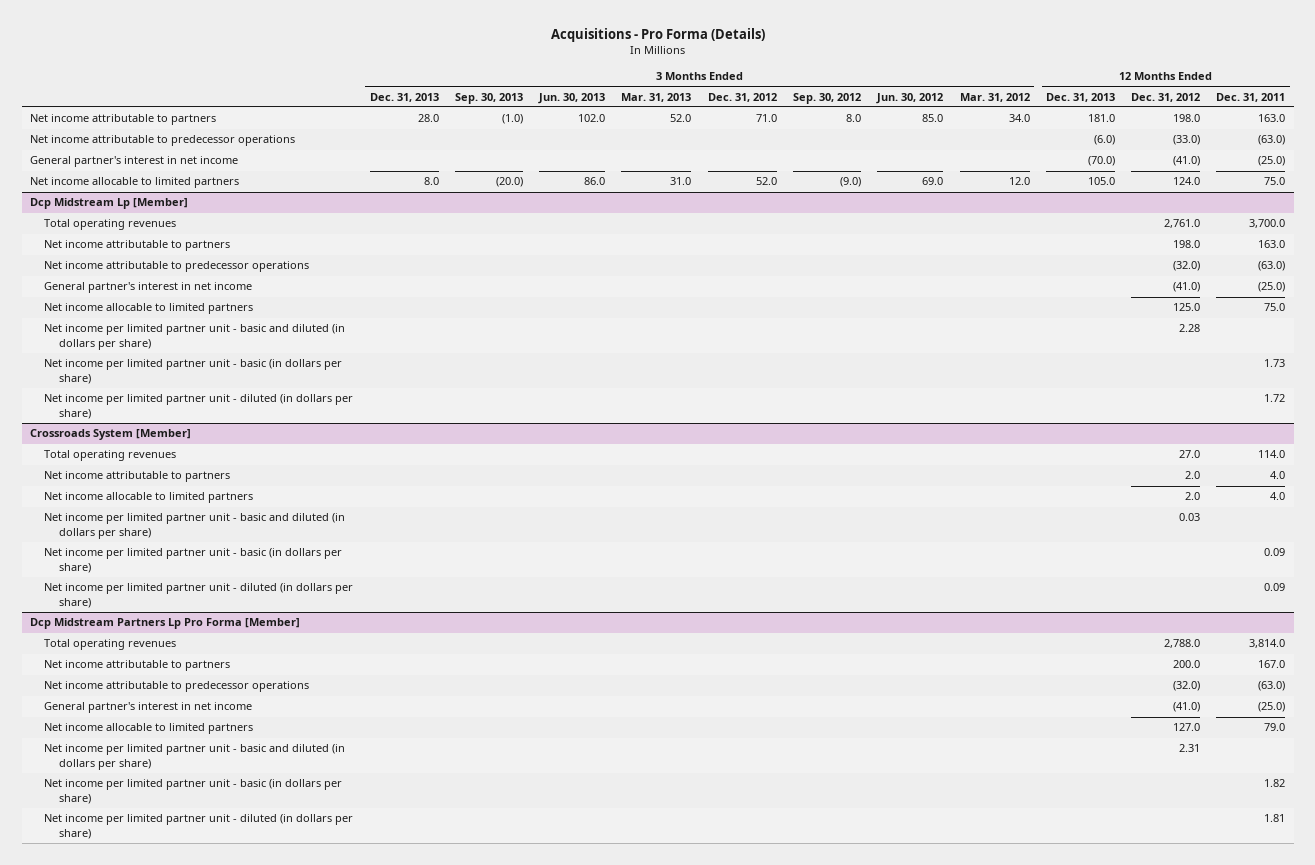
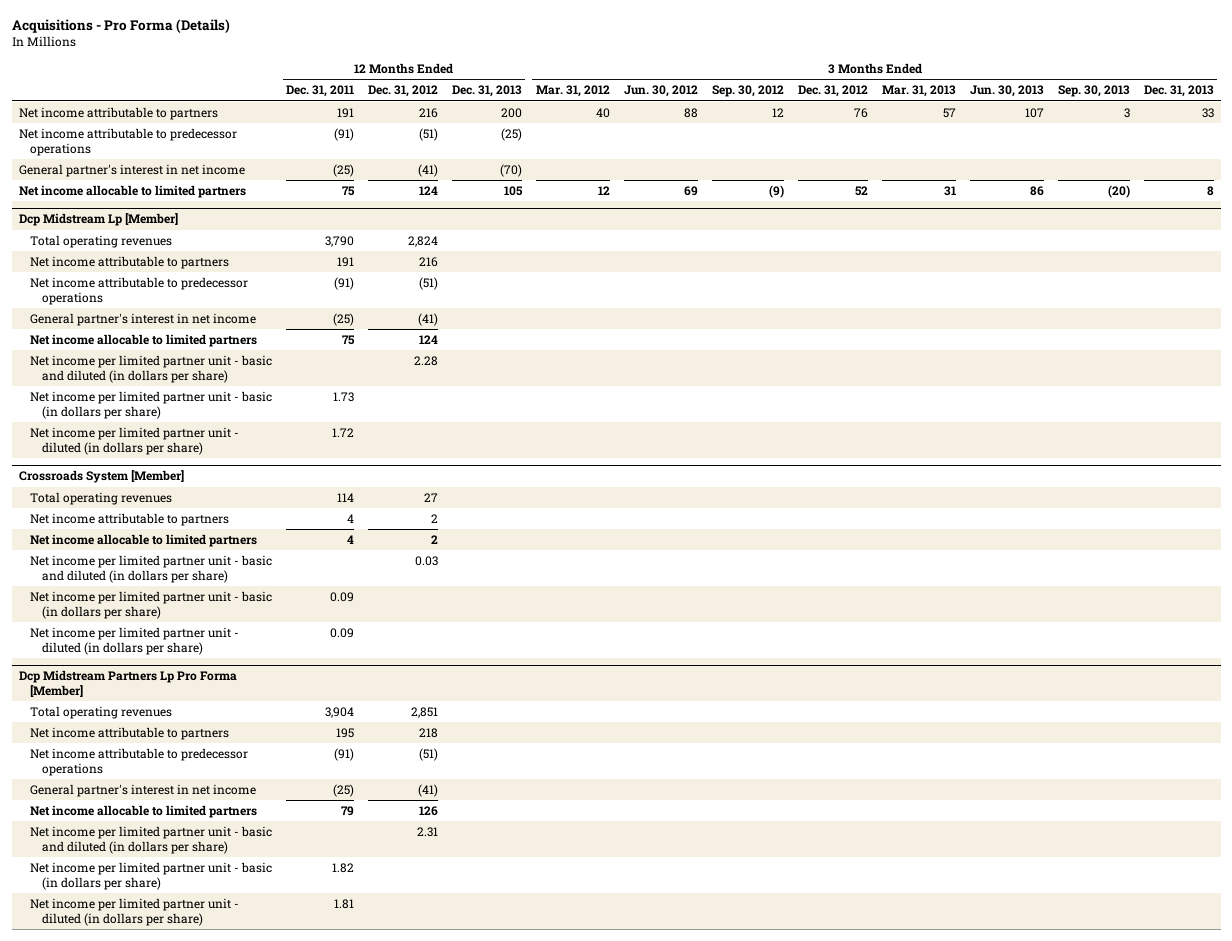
[417,114,439,123] 28.0 -> [1201,107,1214,118] 33
[501,114,523,125] (1.0) -> [1123,107,1130,118] 3
[578,114,606,123] 102.0 -> [1024,107,1044,118] 107
[670,114,692,123] 52.0 -> [942,107,956,118] 57
[755,114,777,123] 71.0 -> [853,107,868,118] 76
[846,114,862,123] 8.0 -> [771,107,784,117] 12
[922,114,944,123] 85.0 -> [683,107,698,118] 88
[1008,114,1030,123] 34.0 -> [595,107,610,118] 40
[1087,114,1115,123] 181.0 -> [501,107,523,118] 200
[1173,114,1201,123] 198.0 -> [419,107,439,118] 216
[1258,114,1286,123] 163.0 -> [337,107,355,118] 191
[1093,135,1115,146] (6.0) -> [501,127,523,141] (25)
[1173,135,1201,146] (33.0) -> [419,127,439,141] (51)
[1258,135,1286,146] (63.0) -> [334,127,355,141] (91)
[1087,156,1115,167] (70.0) -> [500,163,523,177] (70)
[1173,156,1201,167] (41.0) -> [418,163,439,177] (41)
[1258,156,1286,167] (25.0) -> [333,163,355,177] (25)
[423,177,439,186] 8.0 -> [1206,185,1214,196] 8
[495,177,523,188] (20.0) -> [1107,184,1130,198] (20)
[584,177,606,186] 86.0 -> [1029,185,1044,196] 86
[670,177,692,186] 31.0 -> [943,185,956,196] 31
[755,177,777,186] 52.0 -> [854,185,868,196] 52
[840,177,862,188] (9.0) -> [768,184,784,198] (9)
[922,177,944,186] 69.0 -> [683,185,698,196] 69
[1008,177,1030,186] 12.0 -> [597,185,610,195] 12
[1087,177,1115,186] 105.0 -> [504,185,524,196] 105
[1173,177,1201,186] 124.0 -> [419,185,439,195] 124
[1264,177,1286,186] 75.0 -> [342,185,356,196] 75
[1164,219,1201,229] 2,761.0 -> [408,235,439,247] 2,824
[1249,219,1286,229] 3,700.0 -> [325,235,355,247] 3,790
[1173,240,1201,249] 198.0 -> [419,256,439,267] 216
[1258,240,1286,249] 163.0 -> [337,256,355,267] 191
[1173,261,1201,272] (32.0) -> [419,276,439,290] (51)
[1258,261,1286,272] (63.0) -> [334,276,355,290] (91)
[1173,282,1201,293] (41.0) -> [418,312,439,326] (41)
[1258,282,1286,293] (25.0) -> [333,312,355,326] (25)
[1173,303,1201,312] 125.0 -> [419,334,439,344] 124
[1264,303,1286,312] 75.0 -> [342,334,356,345] 75
[1179,450,1201,459] 27.0 -> [424,492,439,502] 27
[1258,450,1286,459] 114.0 -> [337,492,355,502] 114
[1185,471,1201,480] 2.0 -> [431,513,439,523] 2
[1270,471,1286,480] 4.0 -> [347,513,355,523] 4
[1185,492,1201,501] 2.0 -> [431,534,439,544] 2
[1270,492,1286,501] 4.0 -> [347,534,355,544] 4
[1164,639,1201,649] 2,788.0 -> [411,706,439,718] 2,851
[1249,639,1286,649] 3,814.0 -> [325,706,355,718] 3,904
[1173,660,1201,669] 200.0 -> [419,727,439,738] 218
[1258,660,1286,669] 167.0 -> [336,727,355,738] 195
[1173,681,1201,692] (32.0) -> [419,747,439,761] (51)
[1258,681,1286,692] (63.0) -> [334,747,355,761] (91)
[1173,702,1201,713] (41.0) -> [418,783,439,797] (41)
[1258,702,1286,713] (25.0) -> [333,783,355,797] (25)
[1173,723,1201,732] 127.0 -> [419,805,439,816] 126
[1264,723,1286,732] 79.0 -> [341,805,355,816] 79

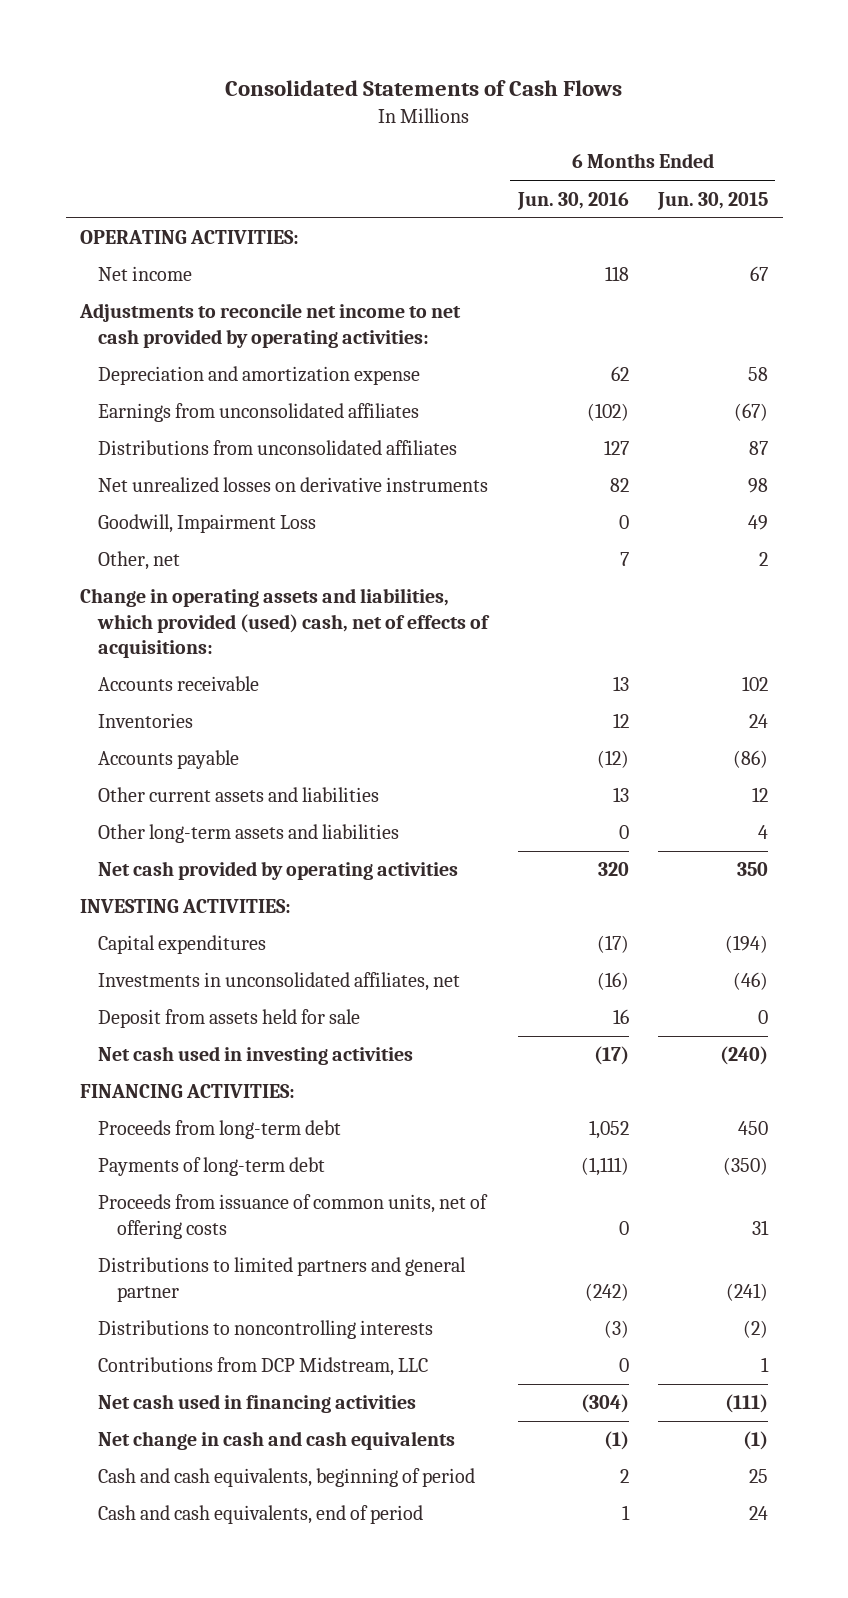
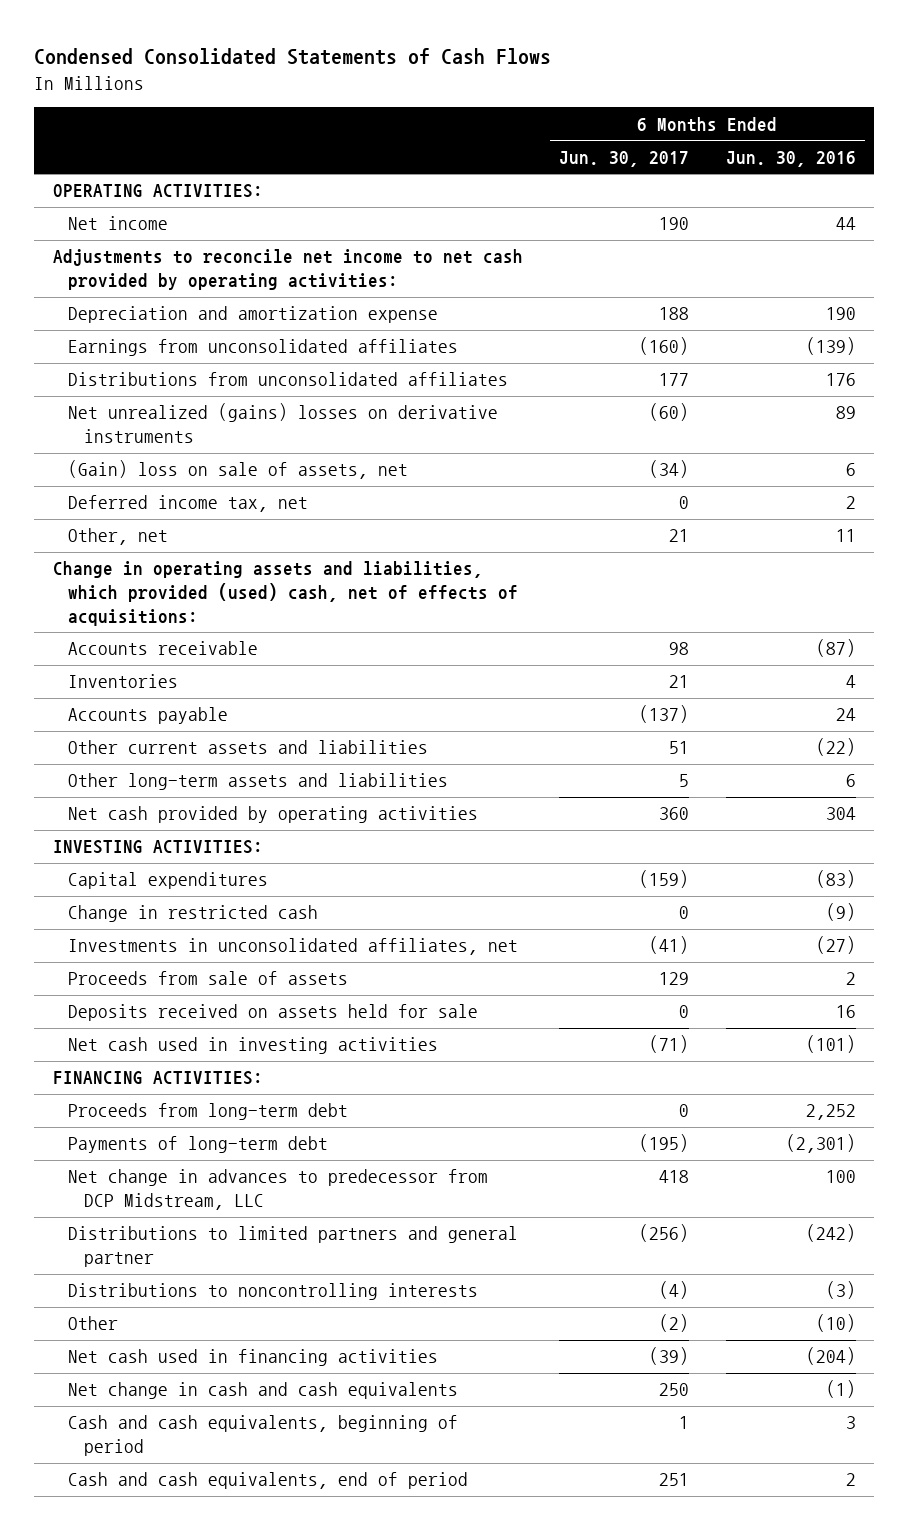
[225,80,623,97] Consolidated Statements of Cash Flows -> [34,48,552,66] Condensed Consolidated Statements of Cash Flows
[657,191,769,210] Jun. 30, 2015 -> none
none -> [559,150,690,167] Jun. 30, 2017
[604,266,629,282] 118 -> [835,217,856,231] 44
[98,514,317,534] Goodwill, Impairment Loss -> none
[610,366,629,382] 62 -> [825,307,856,321] 190
[586,403,629,422] (102) -> [805,337,856,356] (139)
[603,440,629,456] 127 -> [825,373,856,387] 176
[98,477,489,494] Net unrealized losses on derivative instruments -> [68,403,499,444] Net unrealized (gains) losses on derivative instruments
[609,478,629,493] 82 -> [835,406,856,420] 89
none -> [68,460,409,480] (Gain) loss on sale of assets, net
none -> [68,495,309,513] Deferred income tax, net
[619,552,629,567] 7 -> [835,529,856,543] 11
[612,676,629,692] 13 -> [815,639,856,658] (87)
[612,713,629,729] 12 -> [845,675,856,689] 4
[596,750,629,769] (12) -> [835,708,856,722] 24
[612,787,629,803] 13 -> [815,738,856,757] (22)
[618,825,629,840] 0 -> [845,774,856,788] 6
[597,862,629,877] 320 -> [825,807,856,821] 304
[596,935,629,954] (17) -> [815,870,856,889] (83)
none -> [68,905,319,923] Change in restricted cash
[596,972,629,991] (16) -> [815,936,856,955] (27)
[98,1009,361,1029] Deposit from assets held for sale -> [68,971,349,986] Proceeds from sale of assets
[612,1009,629,1025] 16 -> [845,972,856,986] 2
none -> [68,1004,479,1022] Deposits received on assets held for sale
[593,1046,629,1066] (17) -> [805,1035,856,1054] (101)
[98,1194,489,1239] Proceeds from issuance of common units, net of offering costs -> none
[588,1120,629,1140] 1,052 -> [805,1104,856,1121] 2,252
[580,1157,629,1177] (1,111) -> [785,1134,856,1154] (2,301)
none -> [68,1169,489,1211] Net change in advances to predecessor from DCP Midstream, LLC
[98,1357,429,1377] Contributions from DCP Midstream, LLC -> none
none -> [68,1316,119,1331] Other
[580,1394,629,1414] (304) -> [805,1347,856,1366] (204)
[619,1469,629,1484] 2 -> [845,1416,856,1430] 3
[621,1505,630,1521] 1 -> [845,1473,856,1487] 2

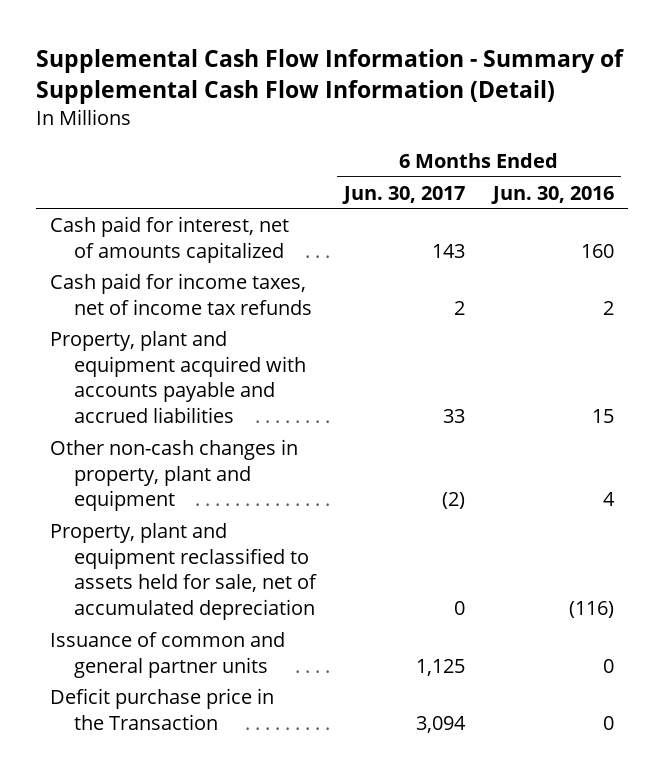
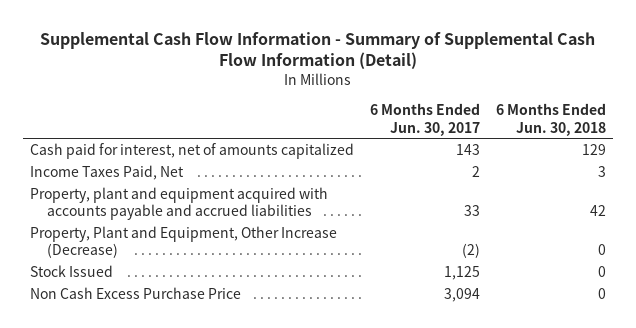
[491,185,615,204] Jun. 30, 2016 -> none
none -> [495,103,606,136] 6 Months Ended Jun. 30, 2018
[49,272,313,315] Cash paid for income taxes, net of income tax refunds -> [30,164,185,180] Income Taxes Paid, Net
[49,522,318,621] Property, plant and equipment reclassified to assets held for sale, net of accumulated depreciation -> none
[49,438,298,512] Other non-cash changes in property, plant and equipment -> [30,225,338,259] Property, Plant and Equipment, Other Increase (Decrease)
[49,631,285,678] Issuance of common and general partner units -> [30,264,114,277] Stock Issued
[49,687,274,730] Deficit purchase price in the Transaction -> [30,286,242,299] Non Cash Excess Purchase Price

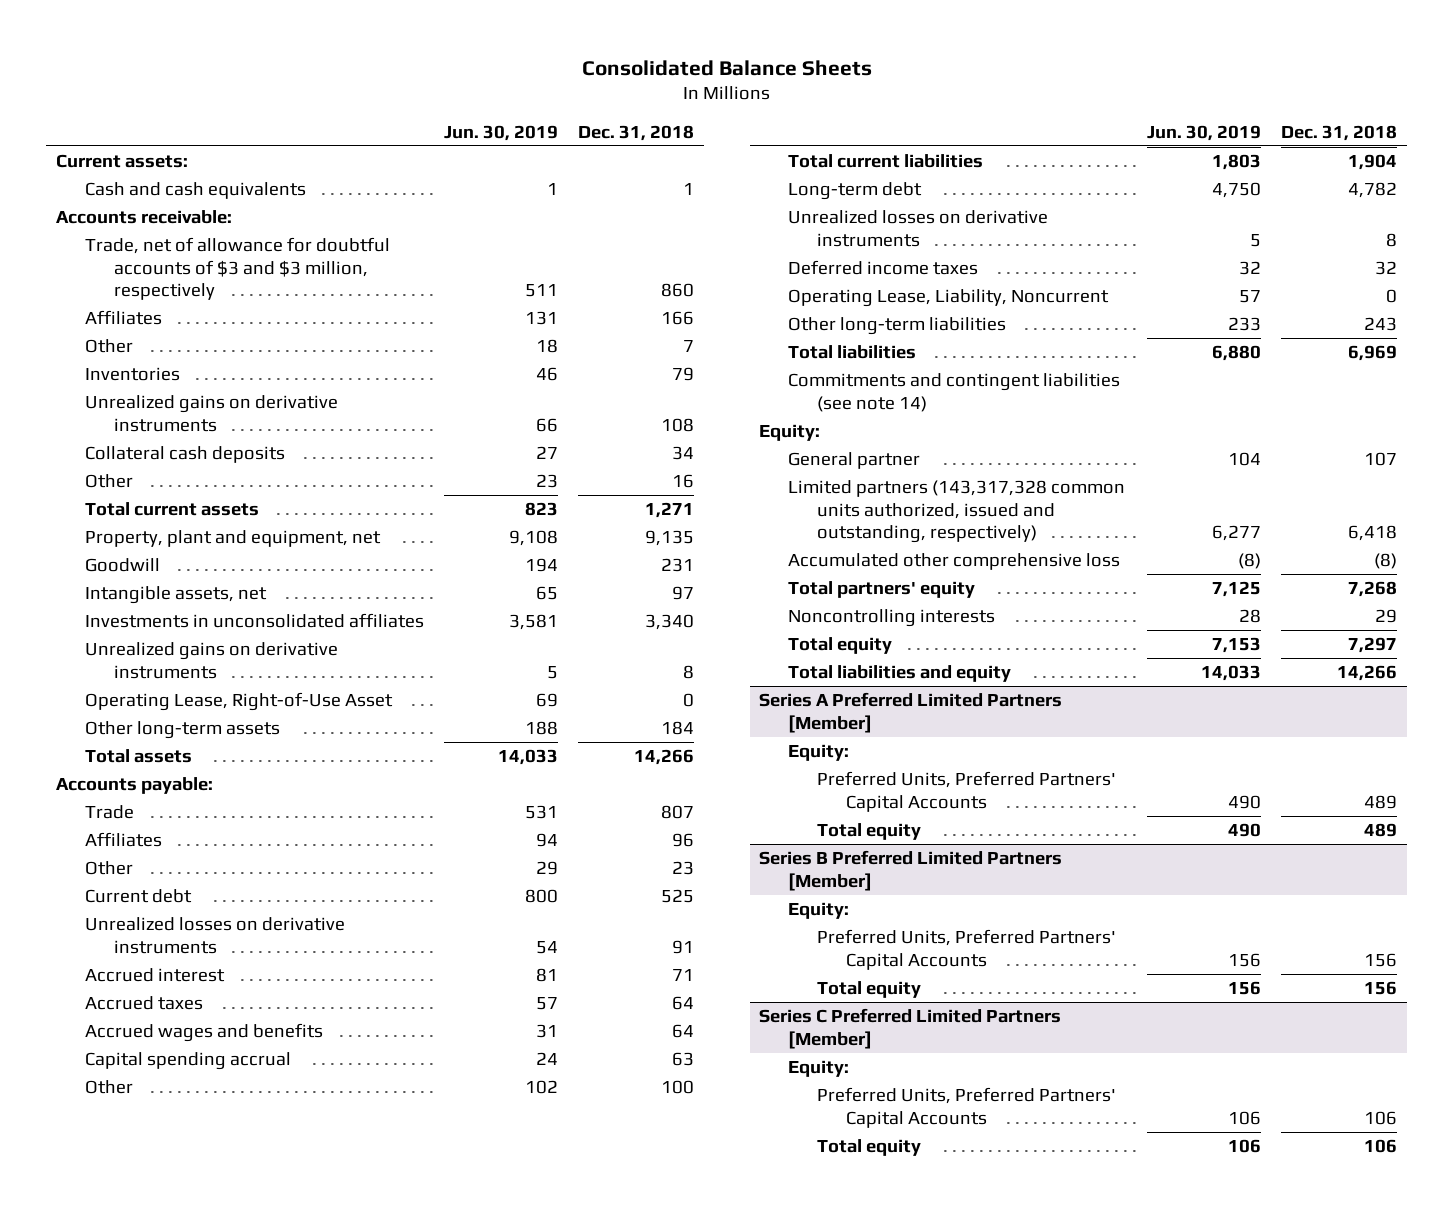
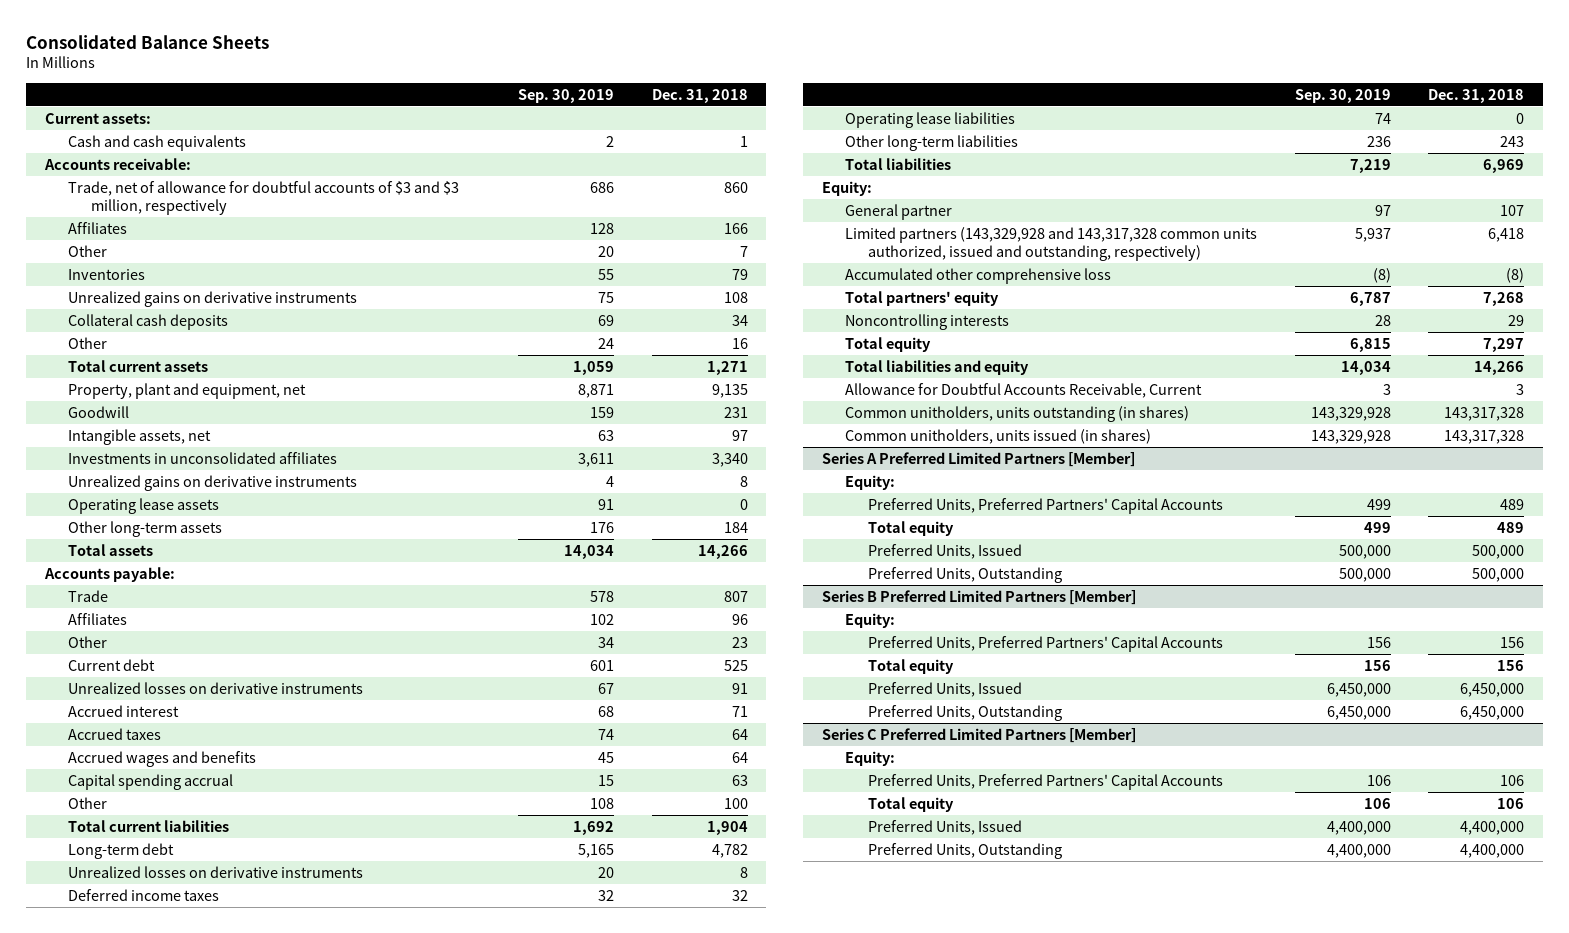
[443,124,558,141] Jun. 30, 2019 -> none
none -> [517,88,614,103] Sep. 30, 2019
[84,691,393,711] Operating Lease, Right-of-Use Asset -> [68,497,220,514] Operating lease assets
[788,288,1110,307] Operating Lease, Liability, Noncurrent -> [844,111,1015,128] Operating lease liabilities
[788,372,1121,412] Commitments and contingent liabilities (see note 14) -> none
[788,479,1126,544] Limited partners (143,317,328 common units authorized, issued and outstanding, respectively) -> [844,226,1257,261] Limited partners (143,329,928 and 143,317,328 common units authorized, issued and outstanding, respectively)
none -> [844,382,1202,398] Allowance for Doubtful Accounts Receivable, Current
none -> [844,405,1189,422] Common unitholders, units outstanding (in shares)
none -> [844,428,1151,444] Common unitholders, units issued (in shares)
none -> [868,543,1023,559] Preferred Units, Issued
none -> [868,566,1063,583] Preferred Units, Outstanding
none -> [868,681,1023,697] Preferred Units, Issued
none -> [868,704,1063,721] Preferred Units, Outstanding
none -> [868,819,1023,835] Preferred Units, Issued
none -> [868,842,1063,859] Preferred Units, Outstanding

